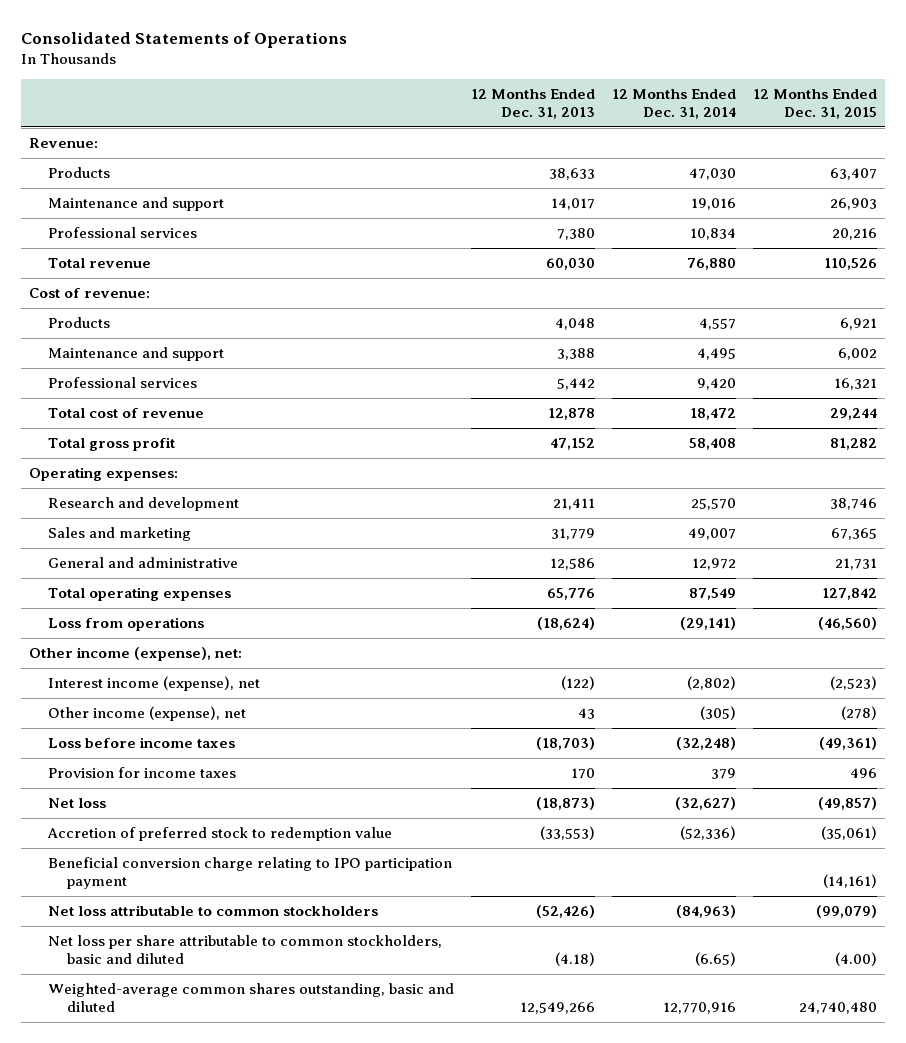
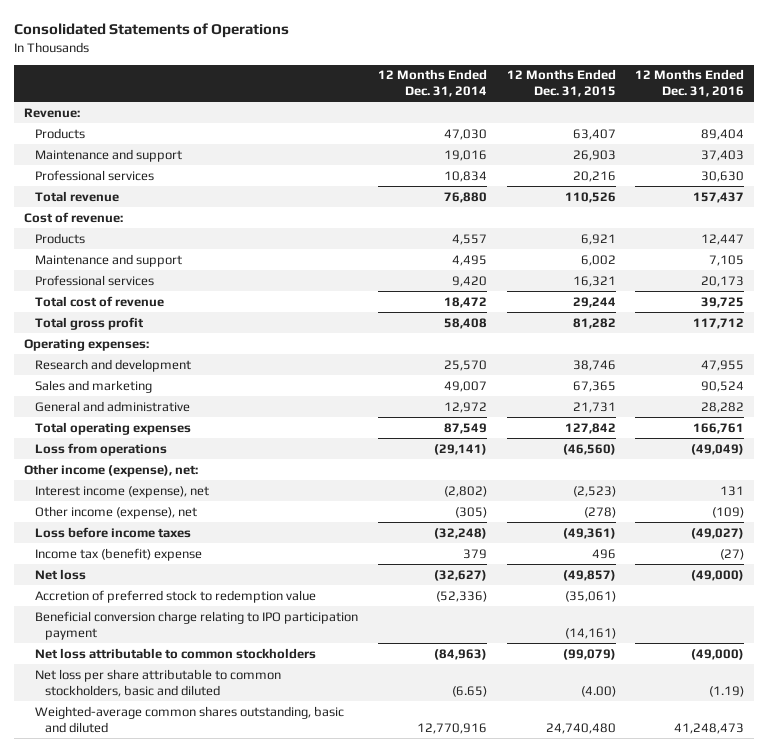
[471,88,596,120] 12 Months Ended Dec. 31, 2013 -> none
none -> [635,69,745,98] 12 Months Ended Dec. 31, 2016
[48,766,237,778] Provision for income taxes -> [34,547,202,561] Income tax (benefit) expense

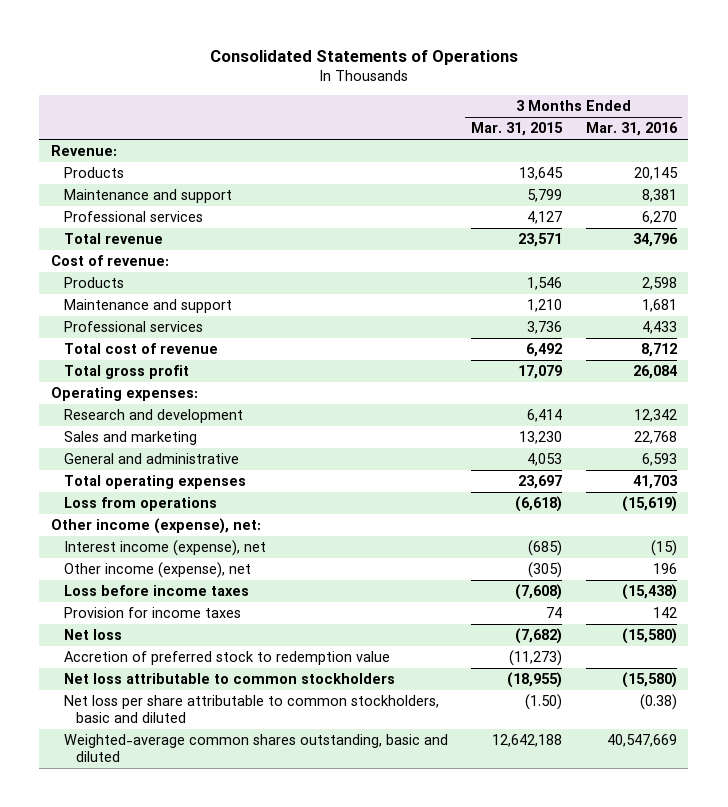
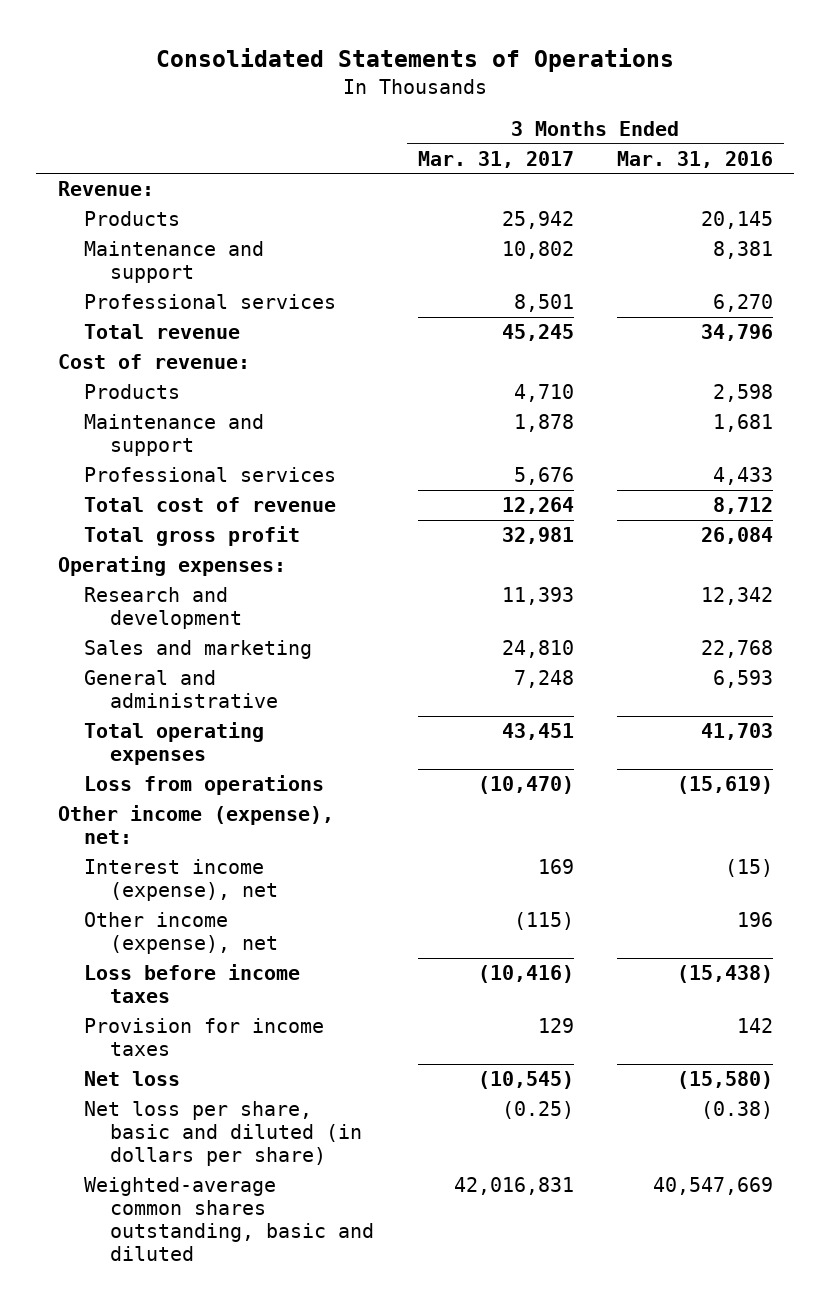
[471,122,564,137] Mar. 31, 2015 -> none
none -> [417,150,574,168] Mar. 31, 2017
[63,651,390,666] Accretion of preferred stock to redemption value -> none
[63,673,395,685] Net loss attributable to common stockholders -> none
[63,695,439,723] Net loss per share attributable to common stockholders, basic and diluted -> [84,1101,363,1167] Net loss per share, basic and diluted (in dollars per share)

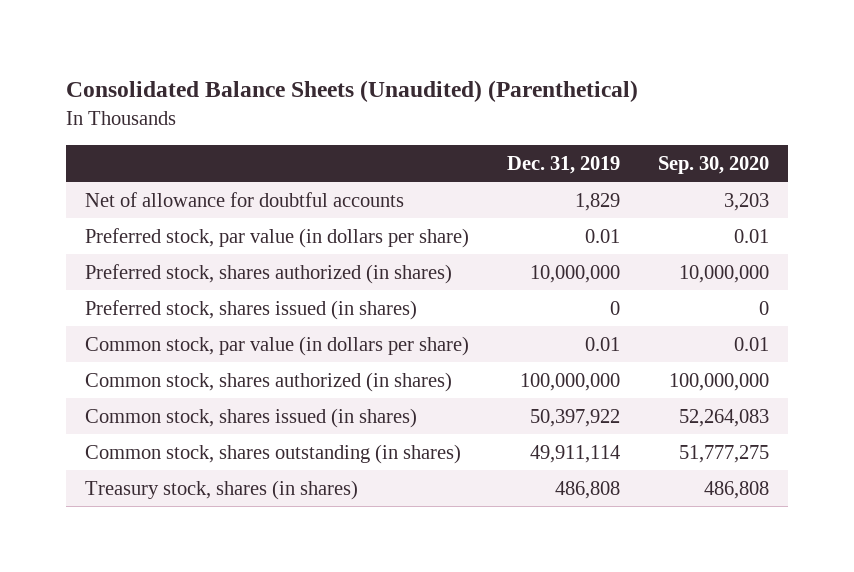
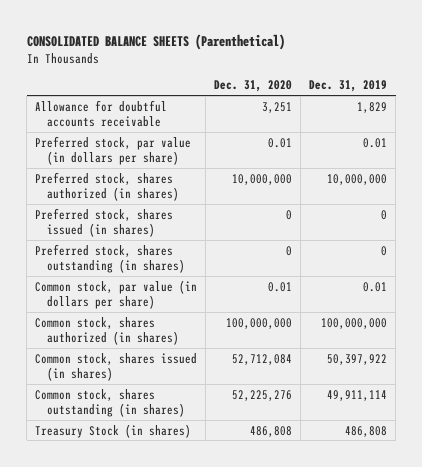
[65,80,638,103] Consolidated Balance Sheets (Unaudited) (Parenthetical) -> [26,33,285,50] CONSOLIDATED BALANCE SHEETS (Parenthetical)
[657,155,769,174] Sep. 30, 2020 -> none
none -> [214,80,293,93] Dec. 31, 2020
[84,191,404,207] Net of allowance for doubtful accounts -> [35,99,168,127] Allowance for doubtful accounts receivable
none -> [35,243,186,273] Preferred stock, shares outstanding (in shares)
[84,479,358,500] Treasury stock, shares (in shares) -> [35,423,192,438] Treasury Stock (in shares)

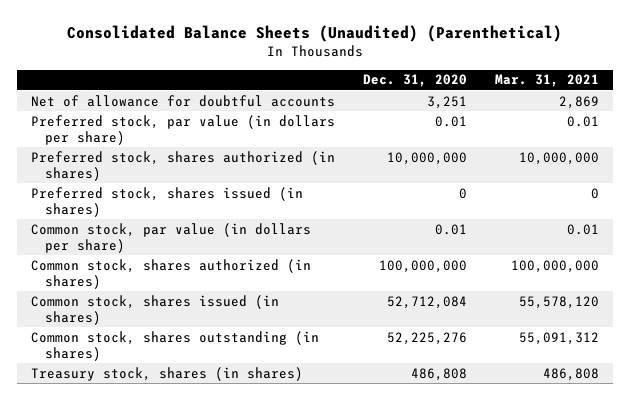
[26,33,285,50] CONSOLIDATED BALANCE SHEETS (Parenthetical) -> [67,25,563,43] Consolidated Balance Sheets (Unaudited) (Parenthetical)
[309,80,388,93] Dec. 31, 2019 -> none
none -> [495,74,600,88] Mar. 31, 2021
[35,99,168,127] Allowance for doubtful accounts receivable -> [31,94,336,107] Net of allowance for doubtful accounts
[35,243,186,273] Preferred stock, shares outstanding (in shares) -> none
[35,423,192,438] Treasury Stock (in shares) -> [31,366,304,381] Treasury stock, shares (in shares)

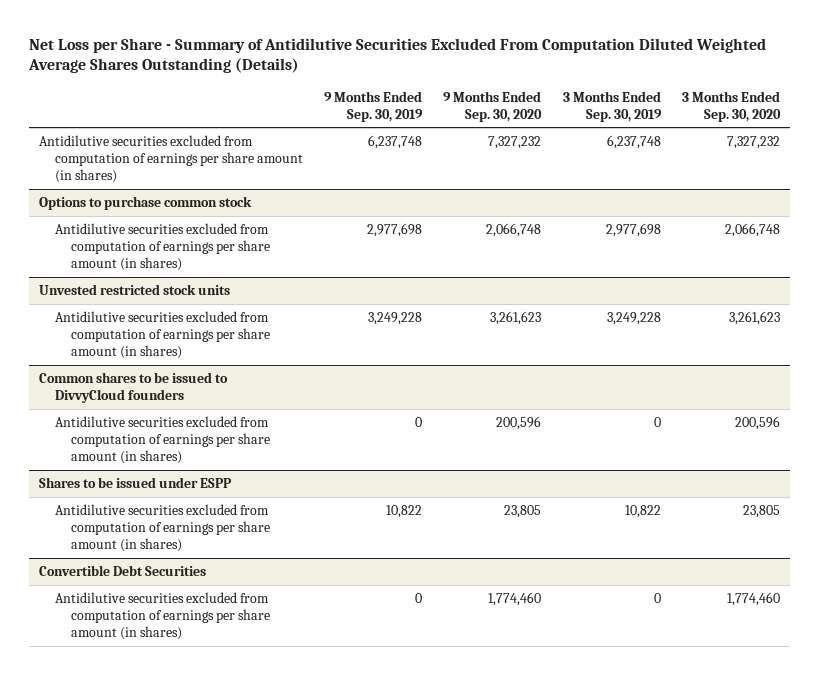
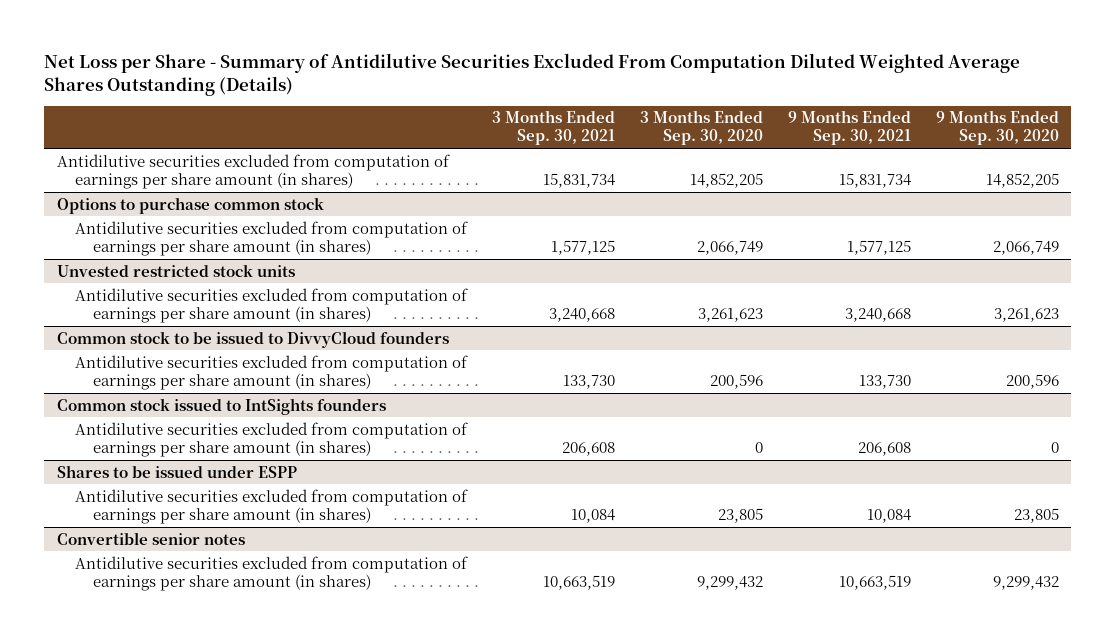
[324,90,424,122] 9 Months Ended Sep. 30, 2019 -> none
[562,90,662,122] 3 Months Ended Sep. 30, 2019 -> none
none -> [491,110,615,146] 3 Months Ended Sep. 30, 2021
none -> [787,110,911,146] 9 Months Ended Sep. 30, 2021
[488,135,542,149] 7,327,232 -> [985,172,1059,188] 14,852,205
[726,135,780,149] 7,327,232 -> [689,172,763,188] 14,852,205
[486,222,542,237] 2,066,748 -> [992,240,1059,255] 2,066,749
[724,222,780,237] 2,066,748 -> [696,240,763,255] 2,066,749
[39,371,229,403] Common shares to be issued to DivvyCloud founders -> [56,330,449,348] Common stock to be issued to DivvyCloud founders
none -> [56,397,386,415] Common stock issued to IntSights founders
none -> [74,421,468,457] Antidilutive securities excluded from computation of earnings per share amount (in shares)
[39,564,207,576] Convertible Debt Securities -> [56,531,245,545] Convertible senior notes
[488,591,542,606] 1,774,460 -> [992,575,1059,590] 9,299,432
[726,591,780,606] 1,774,460 -> [696,575,763,590] 9,299,432

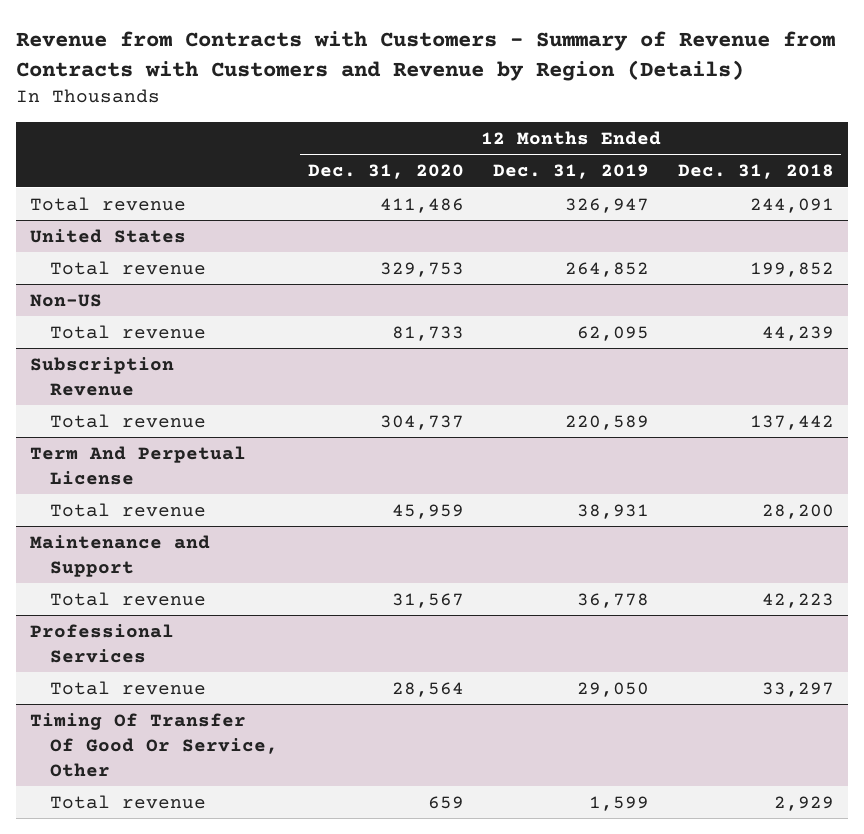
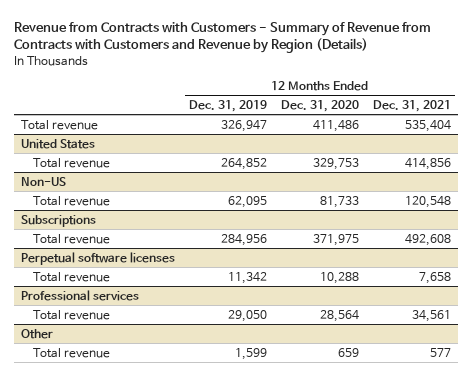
[677,164,834,180] Dec. 31, 2018 -> none
none -> [373,99,452,112] Dec. 31, 2021
[30,534,211,577] Maintenance and Support -> none
[50,591,207,606] Total revenue -> none
[30,356,175,396] Subscription Revenue -> [20,214,96,227] Subscriptions
[379,414,464,430] 304,737 -> [313,233,360,246] 371,975
[564,414,649,430] 220,589 -> [221,233,268,246] 284,956
[30,445,247,485] Term And Perpetual License -> [20,251,175,265] Perpetual software licenses
[391,503,464,519] 45,959 -> [320,271,360,284] 10,288
[576,503,649,519] 38,931 -> [228,271,268,284] 11,342
[30,623,175,663] Professional Services -> [20,289,139,301] Professional services
[30,712,279,777] Timing Of Transfer Of Good Or Service, Other -> [20,328,53,339] Other

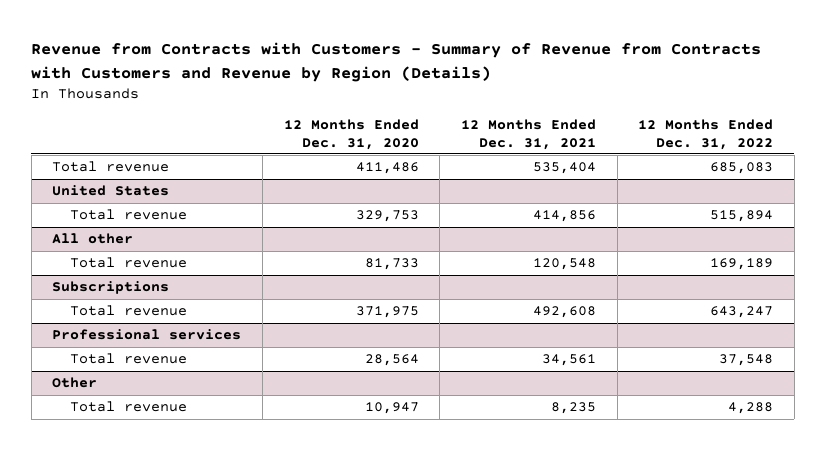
[189,99,268,112] Dec. 31, 2019 -> none
none -> [638,118,774,150] 12 Months Ended Dec. 31, 2022
[20,176,66,186] Non-US -> [52,233,134,245] All other
[20,251,175,265] Perpetual software licenses -> none
[32,271,110,282] Total revenue -> none
[338,347,360,357] 659 -> [364,402,419,415] 10,947
[430,347,452,357] 577 -> [551,402,597,415] 8,235

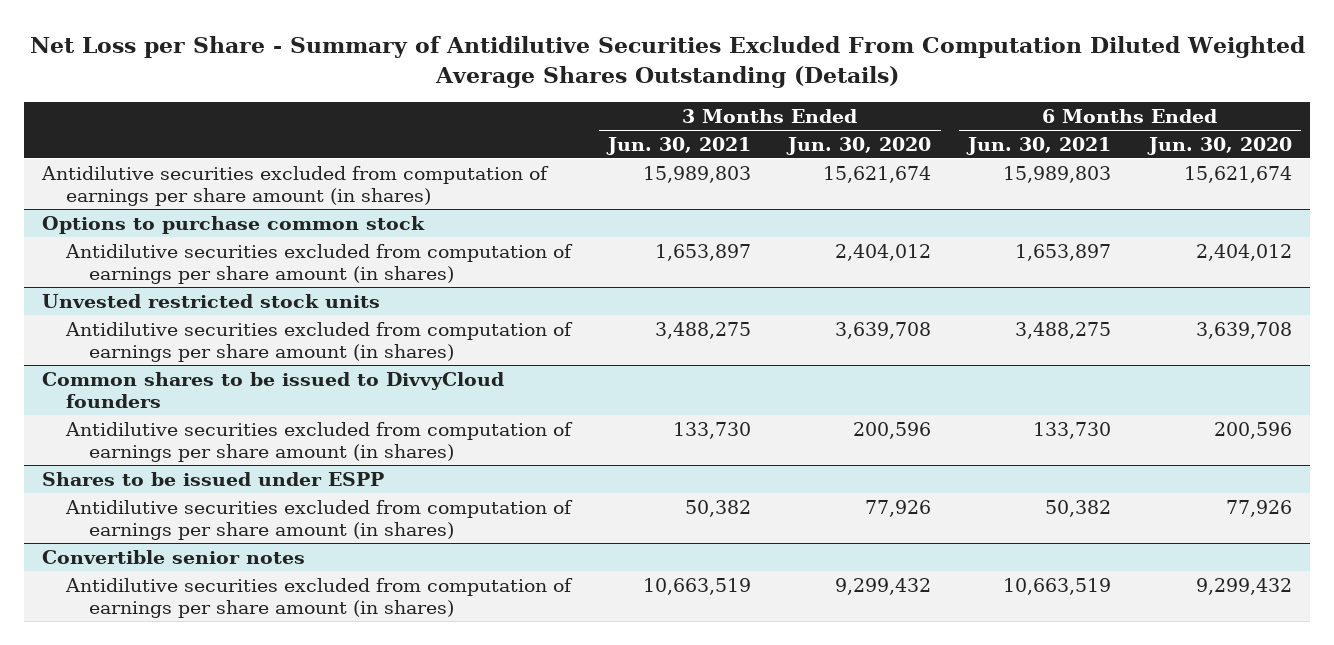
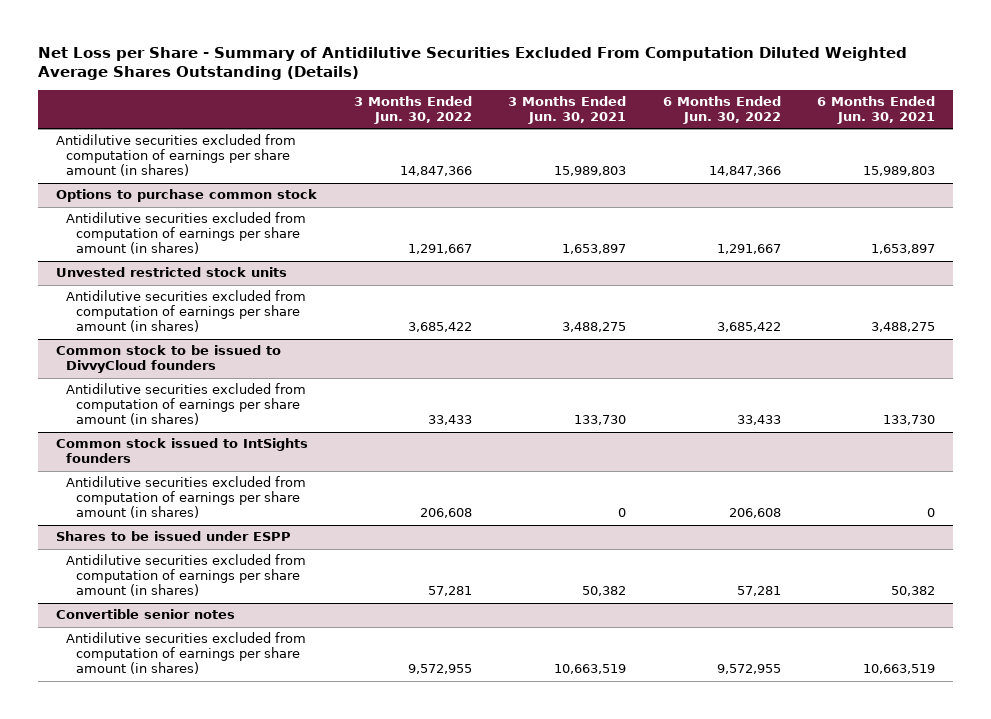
[786,136,932,155] Jun. 30, 2020 -> none
[1146,136,1292,155] Jun. 30, 2020 -> none
none -> [353,96,472,125] 3 Months Ended Jun. 30, 2022
none -> [662,96,781,125] 6 Months Ended Jun. 30, 2022
[42,371,505,408] Common shares to be issued to DivvyCloud founders -> [56,345,282,374] Common stock to be issued to DivvyCloud founders
none -> [56,438,309,464] Common stock issued to IntSights founders
none -> [66,476,307,519] Antidilutive securities excluded from computation of earnings per share amount (in shares)

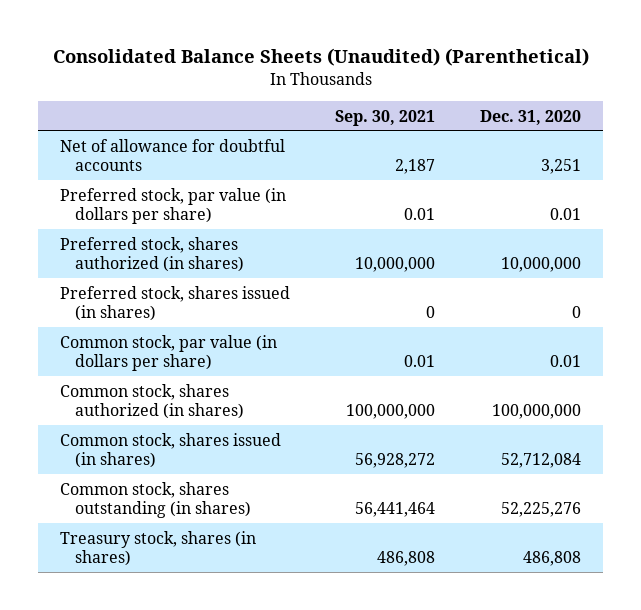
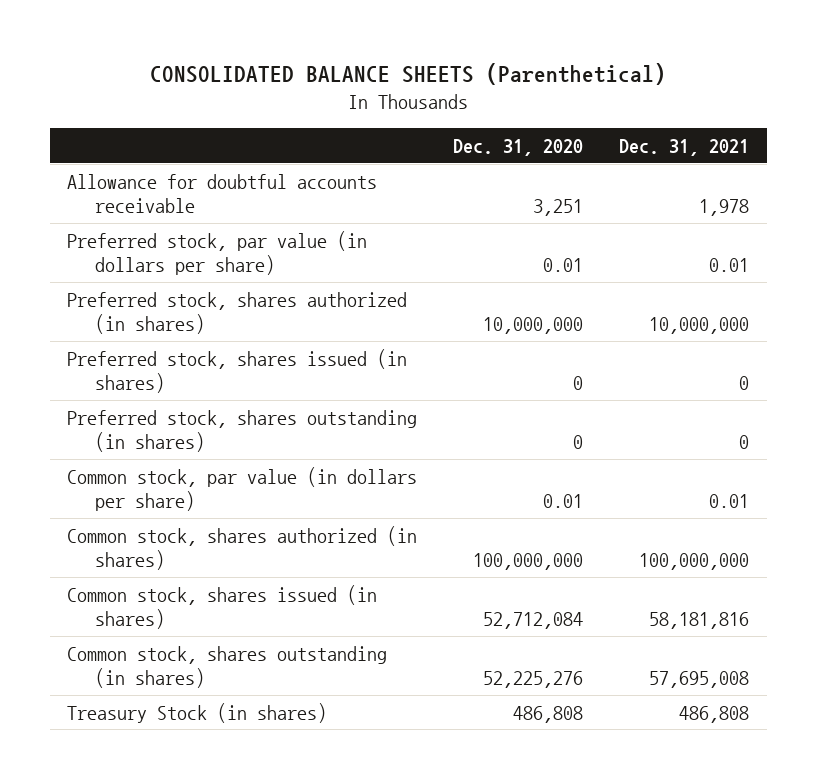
[52,47,589,66] Consolidated Balance Sheets (Unaudited) (Parenthetical) -> [150,62,667,85] CONSOLIDATED BALANCE SHEETS (Parenthetical)
[335,109,436,126] Sep. 30, 2021 -> none
none -> [618,138,749,156] Dec. 31, 2021
[60,138,286,171] Net of allowance for doubtful accounts -> [67,173,378,214] Allowance for doubtful accounts receivable
none -> [67,409,418,453] Preferred stock, shares outstanding (in shares)
[60,530,257,566] Treasury stock, shares (in shares) -> [67,702,328,723] Treasury Stock (in shares)

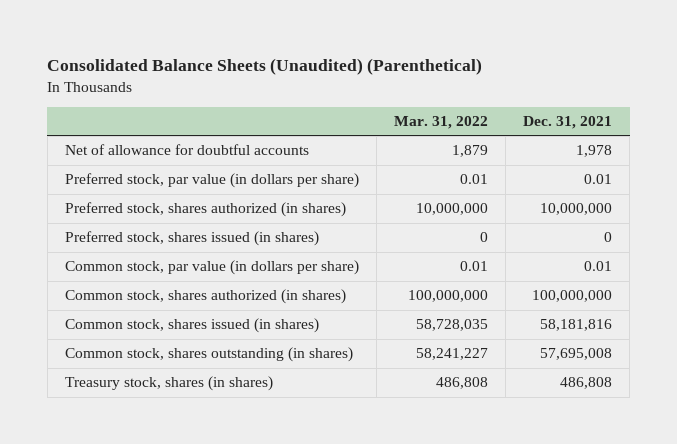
[150,62,667,85] CONSOLIDATED BALANCE SHEETS (Parenthetical) -> [47,57,483,75] Consolidated Balance Sheets (Unaudited) (Parenthetical)
[453,138,584,156] Dec. 31, 2020 -> none
none -> [394,116,489,130] Mar. 31, 2022
[67,173,378,214] Allowance for doubtful accounts receivable -> [64,144,309,156] Net of allowance for doubtful accounts
[67,409,418,453] Preferred stock, shares outstanding (in shares) -> none
[67,702,328,723] Treasury Stock (in shares) -> [64,376,273,392] Treasury stock, shares (in shares)

